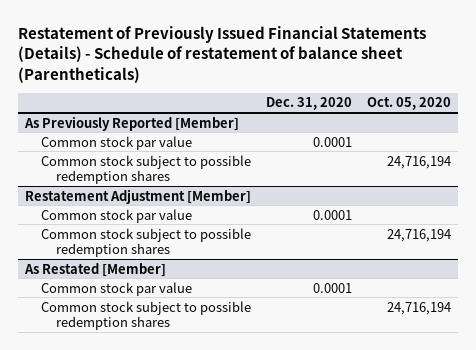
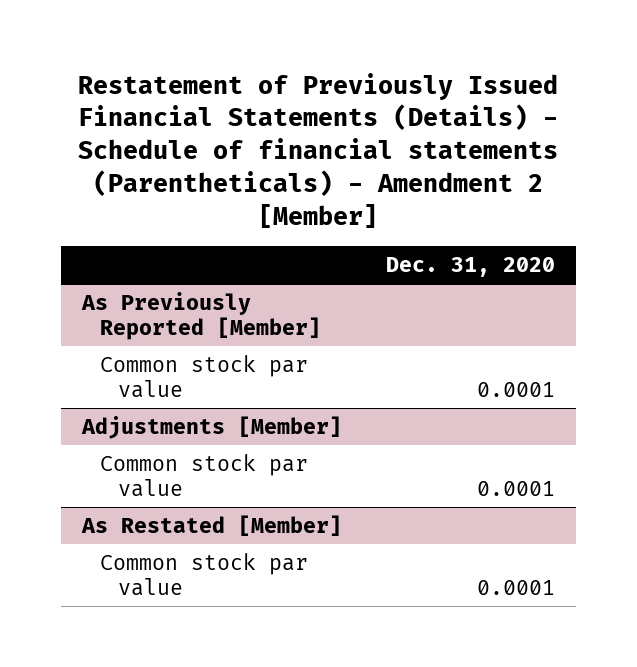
[18,25,427,83] Restatement of Previously Issued Financial Statements (Details) - Schedule of restatement of balance sheet (Parentheticals) -> [78,72,559,228] Restatement of Previously Issued Financial Statements (Details) - Schedule of financial statements (Parentheticals) - Amendment 2 [Member]
[366,97,451,111] Oct. 05, 2020 -> none
[40,154,251,185] Common stock subject to possible redemption shares -> none
[25,188,252,204] Restatement Adjustment [Member] -> [81,416,343,440] Adjustments [Member]
[40,227,251,258] Common stock subject to possible redemption shares -> none
[40,300,251,331] Common stock subject to possible redemption shares -> none

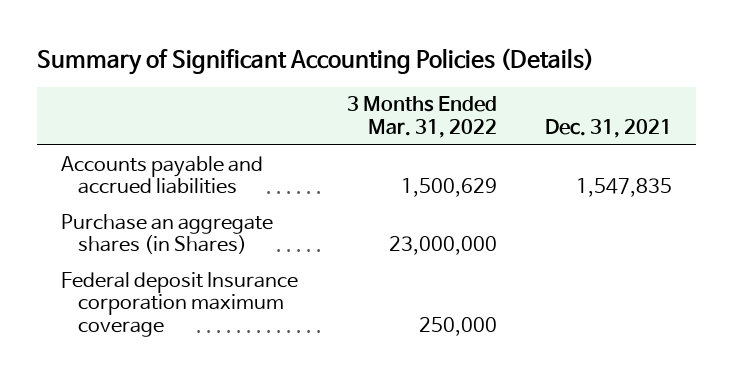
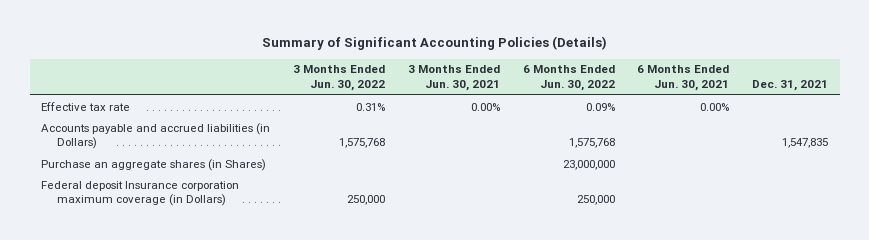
[346,96,497,138] 3 Months Ended Mar. 31, 2022 -> none
none -> [292,65,385,92] 3 Months Ended Jun. 30, 2022
none -> [407,65,500,92] 3 Months Ended Jun. 30, 2021
none -> [522,65,615,92] 6 Months Ended Jun. 30, 2022
none -> [637,65,730,92] 6 Months Ended Jun. 30, 2021
none -> [41,101,131,111] Effective tax rate
[61,155,264,195] Accounts payable and accrued liabilities -> [41,122,271,150] Accounts payable and accrued liabilities (in Dollars)
[61,271,299,337] Federal deposit Insurance corporation maximum coverage -> [41,180,240,207] Federal deposit Insurance corporation maximum coverage (in Dollars)

